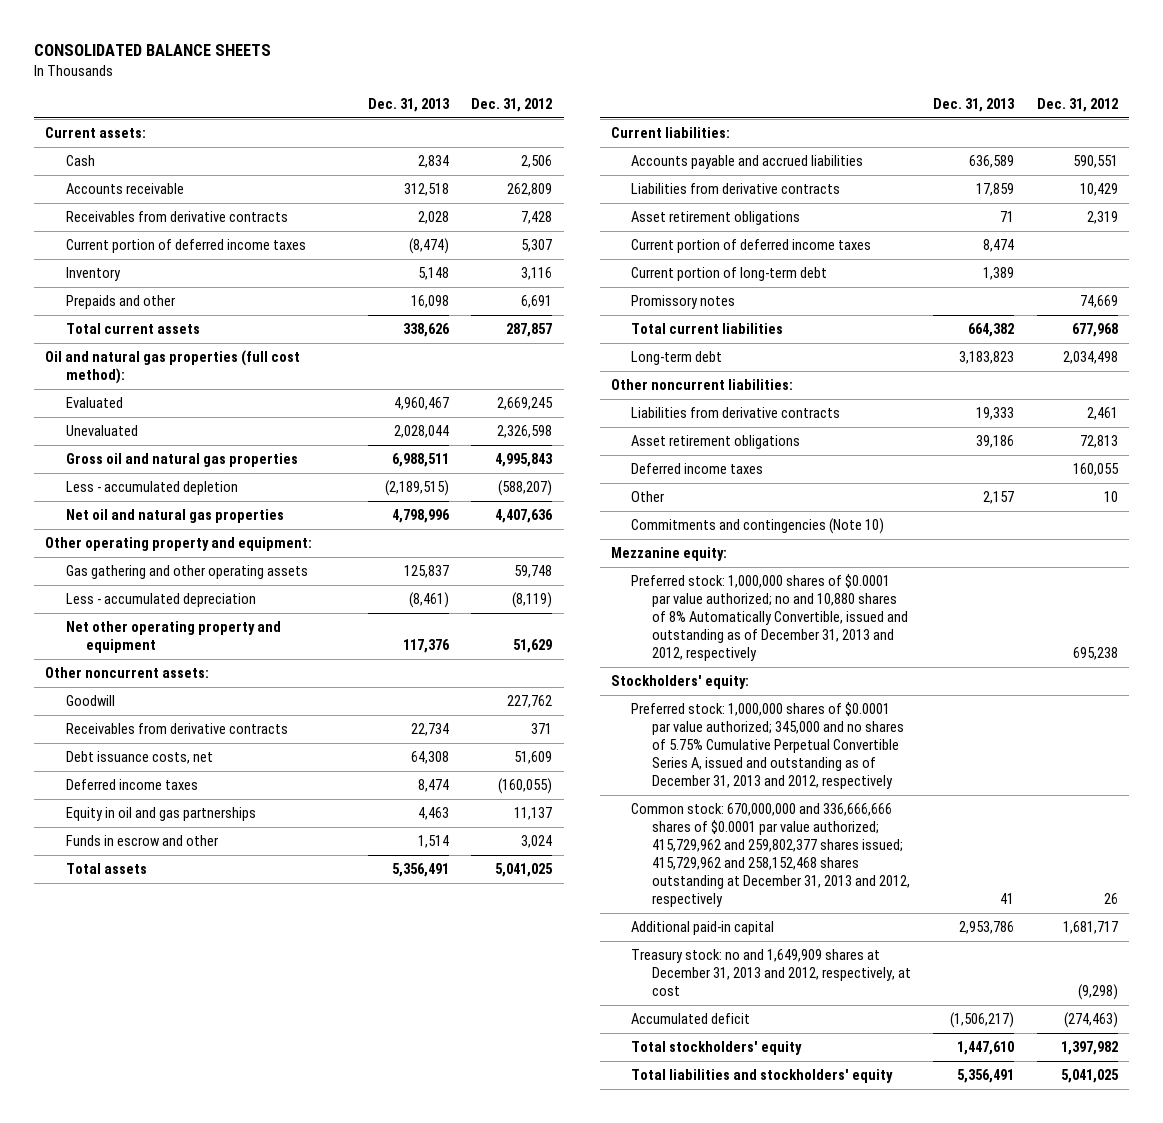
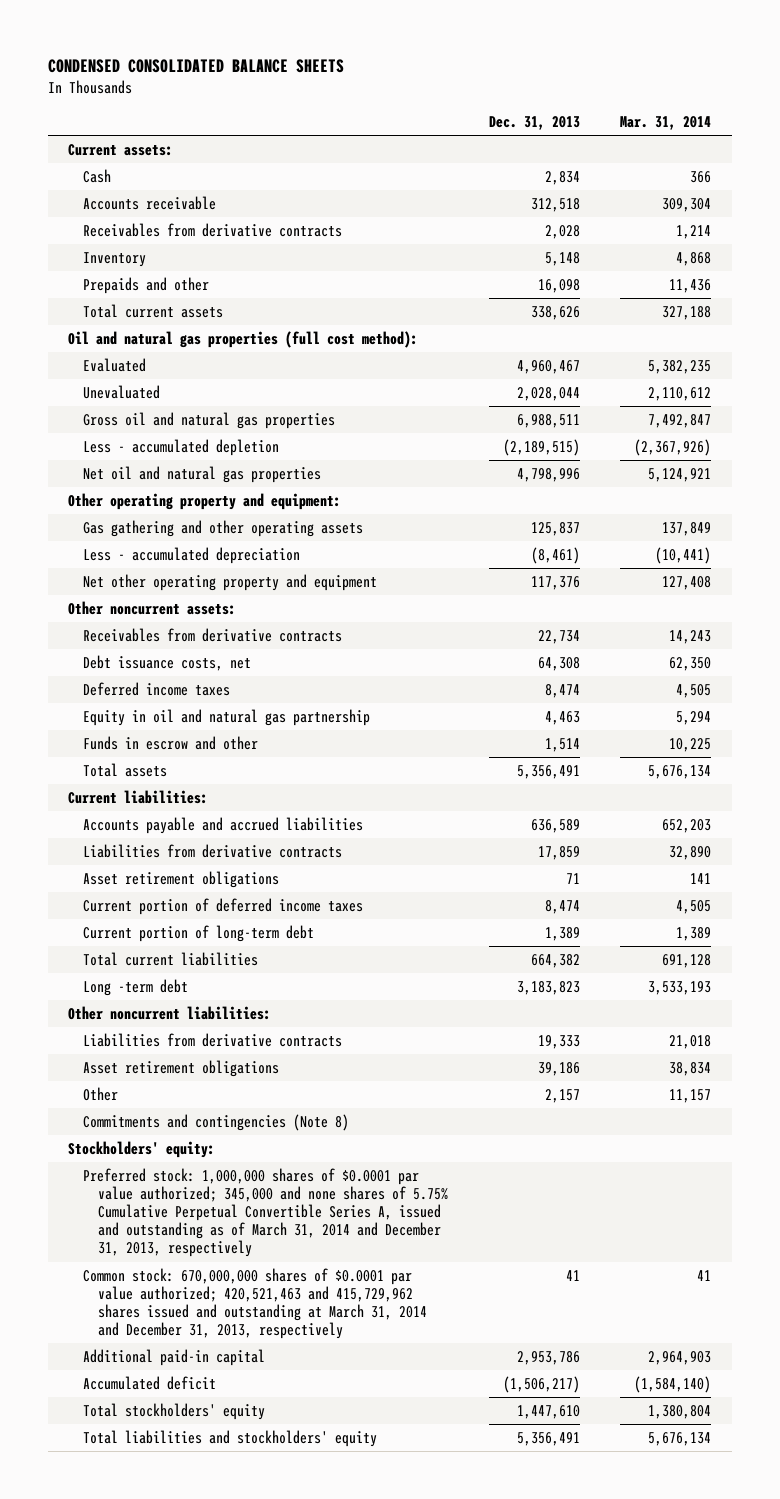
[33,44,271,57] CONSOLIDATED BALANCE SHEETS -> [48,59,345,74] CONDENSED CONSOLIDATED BALANCE SHEETS
[471,98,553,113] Dec. 31, 2012 -> none
none -> [620,116,712,131] Mar. 31, 2014
[65,239,306,254] Current portion of deferred income taxes -> none
[65,695,115,707] Goodwill -> none
[65,807,256,822] Equity in oil and gas partnerships -> [83,708,371,726] Equity in oil and natural gas partnership
[631,295,736,310] Promissory notes -> none
[631,351,723,366] Long-term debt -> [83,978,189,996] Long -term debt
[631,463,764,475] Deferred income taxes -> none
[610,547,727,562] Mezzanine equity: -> none
[631,574,908,661] Preferred stock: 1,000,000 shares of $0.0001 par value authorized; no and 10,880 shares of 8% Automatically Convertible, issued and outstanding as of December 31, 2013 and 2012, respectively -> none
[631,518,885,535] Commitments and contingencies (Note 10) -> [83,1113,350,1131] Commitments and contingencies (Note 8)
[631,702,904,789] Preferred stock: 1,000,000 shares of $0.0001 par value authorized; 345,000 and no shares of 5.75% Cumulative Perpetual Convertible Series A, issued and outstanding as of December 31, 2013 and 2012, respectively -> [83,1167,449,1258] Preferred stock: 1,000,000 shares of $0.0001 par value authorized; 345,000 and none shares of 5.75% Cumulative Perpetual Convertible Series A, issued and outstanding as of March 31, 2014 and December 31, 2013, respectively
[631,803,910,907] Common stock: 670,000,000 and 336,666,666 shares of $0.0001 par value authorized; 415,729,962 and 259,802,377 shares issued; 415,729,962 and 258,152,468 shares outstanding at December 31, 2013 and 2012, respectively -> [83,1267,428,1340] Common stock: 670,000,000 shares of $0.0001 par value authorized; 420,521,463 and 415,729,962 shares issued and outstanding at March 31, 2014 and December 31, 2013, respectively
[631,949,911,997] Treasury stock: no and 1,649,909 shares at December 31, 2013 and 2012, respectively, at cost -> none

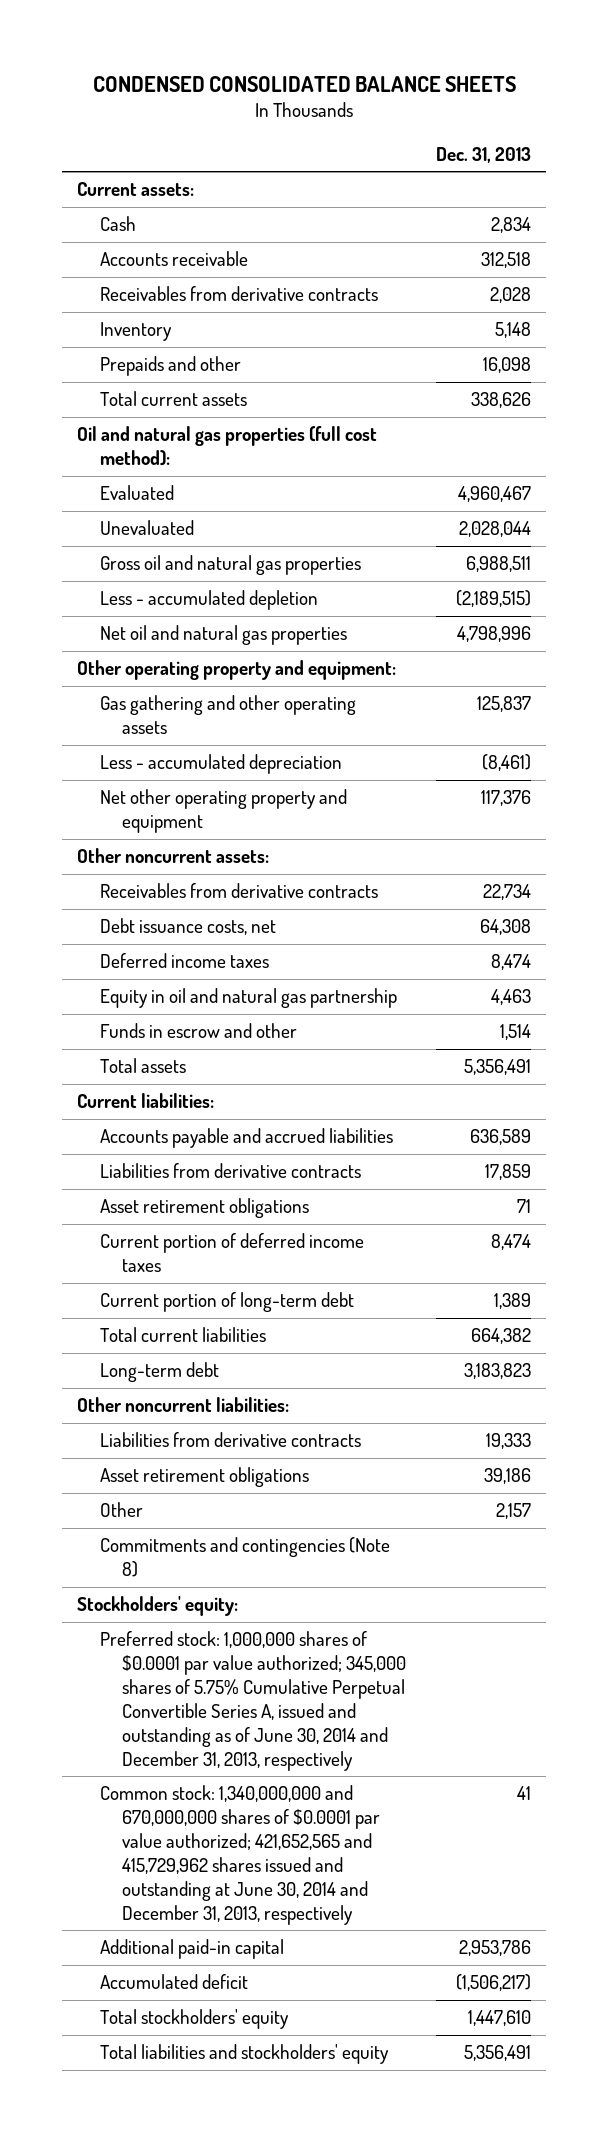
[620,116,712,131] Mar. 31, 2014 -> none
[83,978,189,996] Long -term debt -> [99,1362,219,1383] Long-term debt
[83,1167,449,1258] Preferred stock: 1,000,000 shares of $0.0001 par value authorized; 345,000 and none shares of 5.75% Cumulative Perpetual Convertible Series A, issued and outstanding as of March 31, 2014 and December 31, 2013, respectively -> [99,1631,406,1771] Preferred stock: 1,000,000 shares of $0.0001 par value authorized; 345,000 shares of 5.75% Cumulative Perpetual Convertible Series A, issued and outstanding as of June 30, 2014 and December 31, 2013, respectively
[83,1267,428,1340] Common stock: 670,000,000 shares of $0.0001 par value authorized; 420,521,463 and 415,729,962 shares issued and outstanding at March 31, 2014 and December 31, 2013, respectively -> [99,1785,380,1925] Common stock: 1,340,000,000 and 670,000,000 shares of $0.0001 par value authorized; 421,652,565 and 415,729,962 shares issued and outstanding at June 30, 2014 and December 31, 2013, respectively

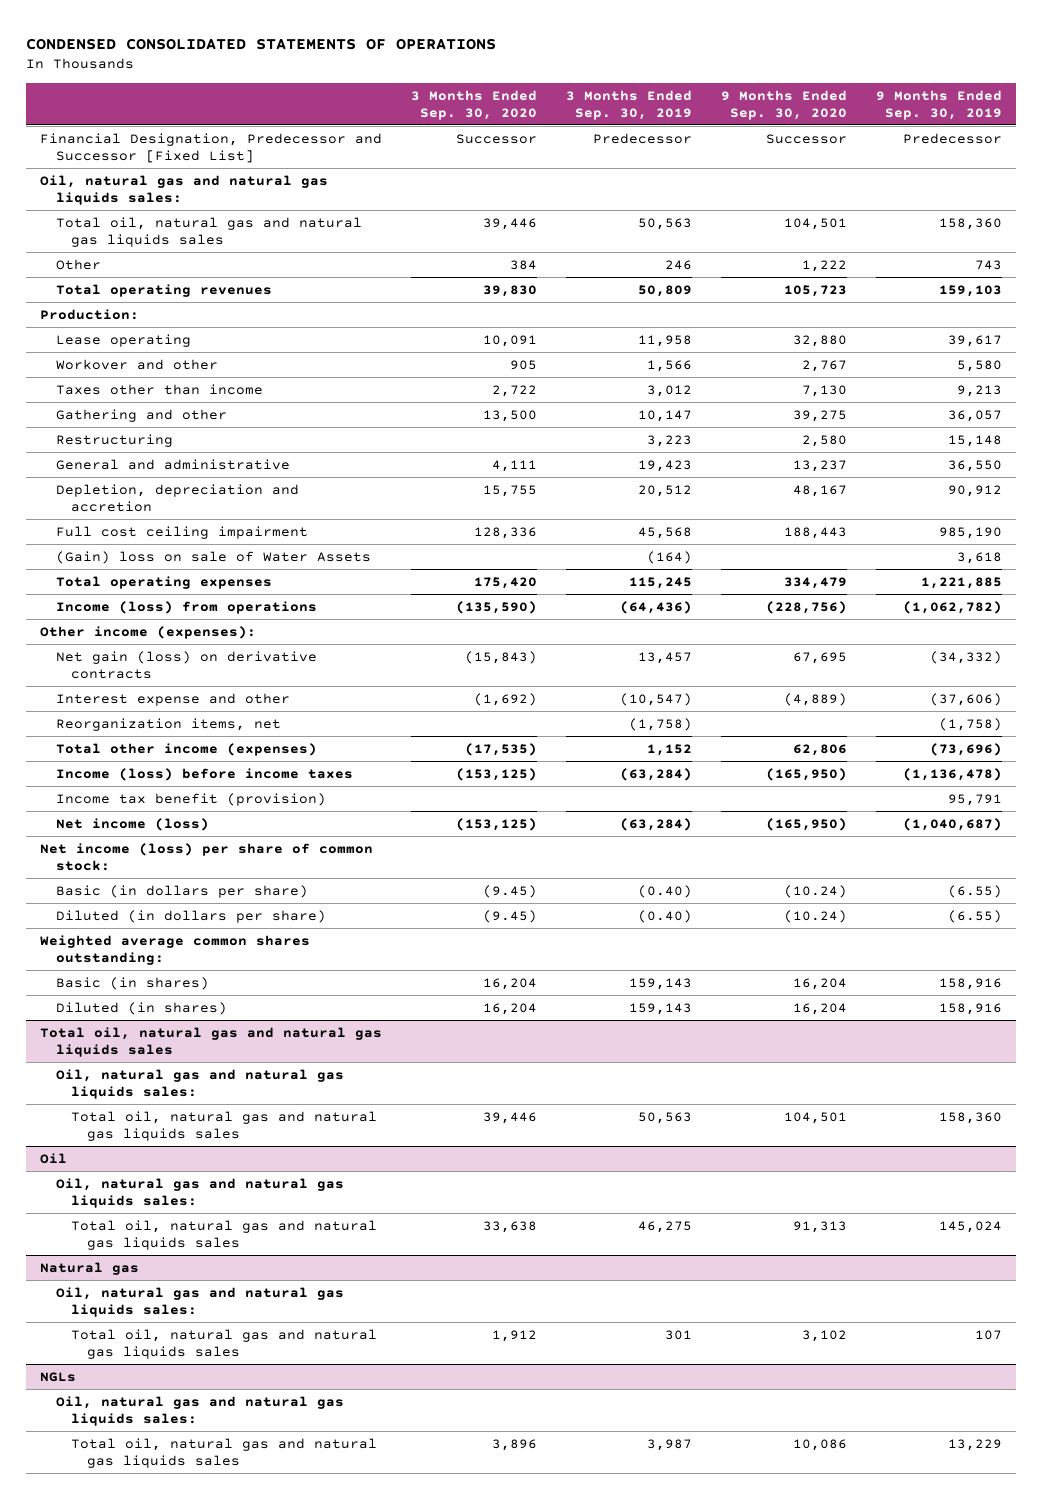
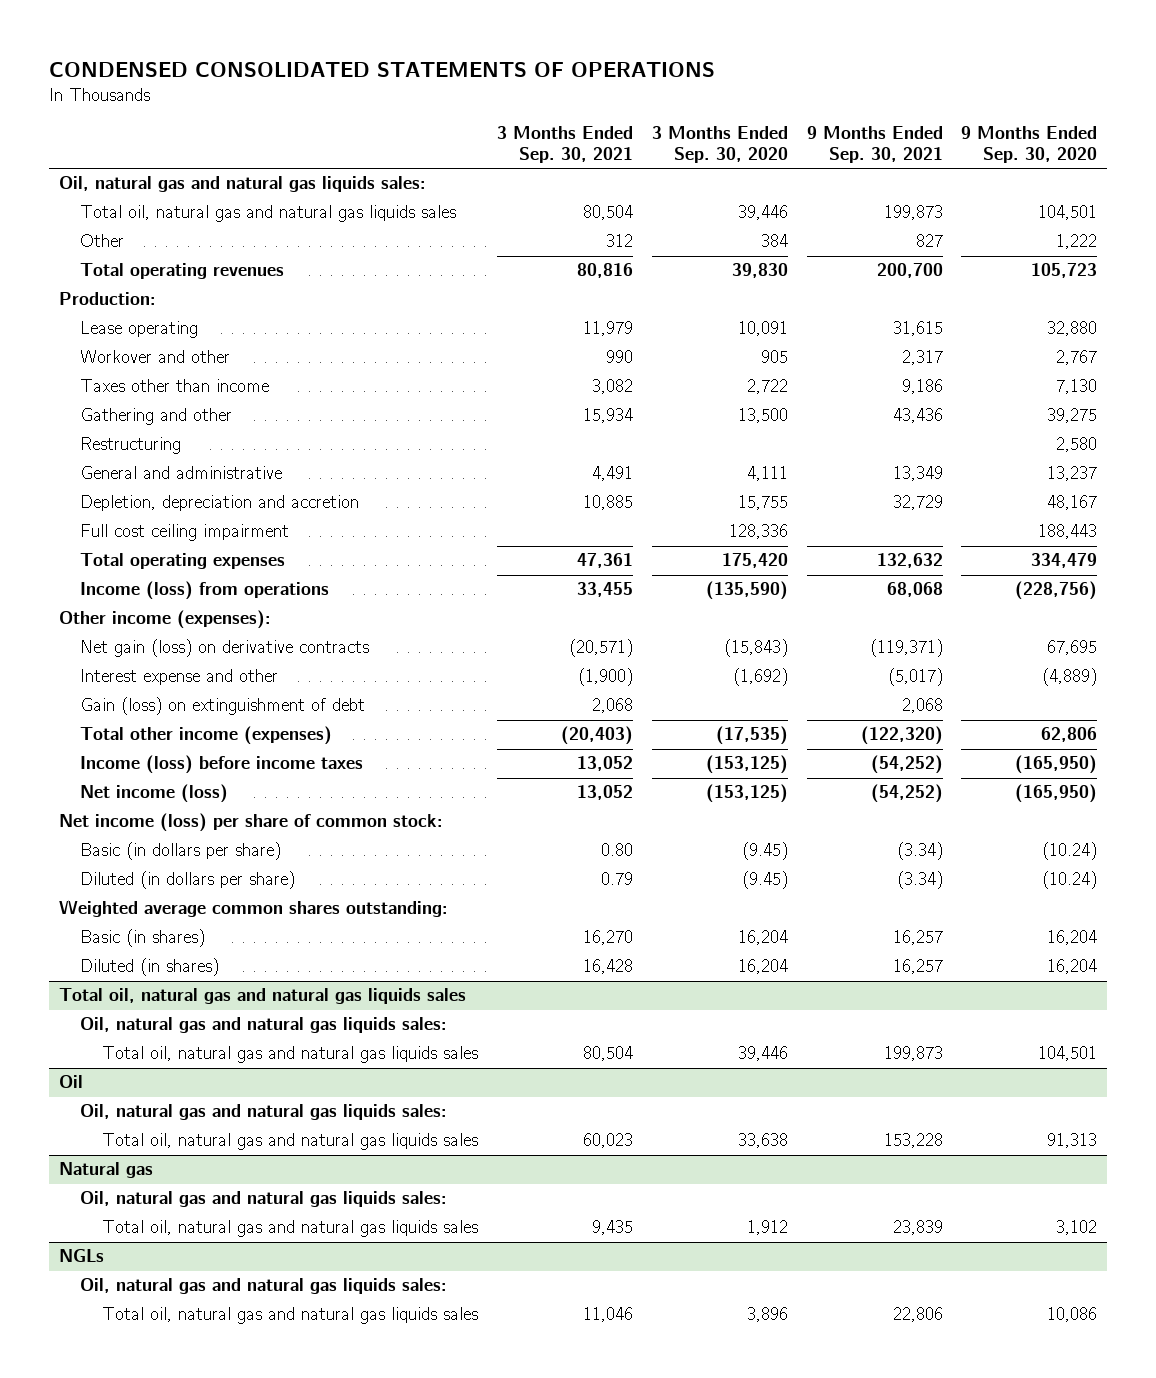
[566,89,693,120] 3 Months Ended Sep. 30, 2019 -> none
[875,89,1002,120] 9 Months Ended Sep. 30, 2019 -> none
none -> [496,125,633,164] 3 Months Ended Sep. 30, 2021
none -> [806,125,943,164] 9 Months Ended Sep. 30, 2021
[40,132,383,163] Financial Designation, Predecessor and Successor [Fixed List] -> none
[55,550,371,564] (Gain) loss on sale of Water Assets -> none
[55,717,281,731] Reorganization items, net -> none
none -> [80,697,366,716] Gain (loss) on extinguishment of debt
[55,792,326,806] Income tax benefit (provision) -> none

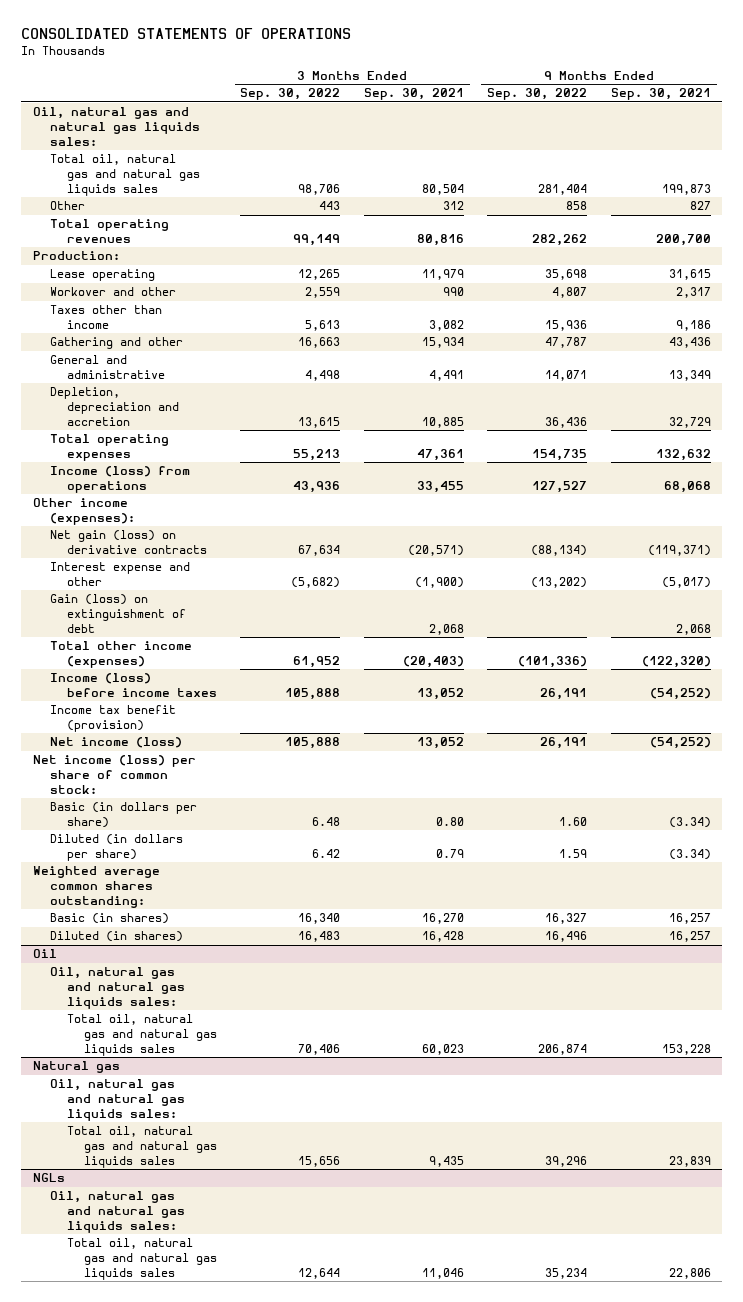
[49,61,716,77] CONDENSED CONSOLIDATED STATEMENTS OF OPERATIONS -> [20,28,351,40] CONSOLIDATED STATEMENTS OF OPERATIONS
[651,125,788,164] 3 Months Ended Sep. 30, 2020 -> none
[961,125,1098,164] 9 Months Ended Sep. 30, 2020 -> none
none -> [240,88,341,101] Sep. 30, 2022
none -> [487,88,588,101] Sep. 30, 2022
[80,437,182,455] Restructuring -> none
[80,524,290,542] Full cost ceiling impairment -> none
none -> [49,705,176,732] Income tax benefit (provision)
[58,988,466,1005] Total oil, natural gas and natural gas liquids sales -> none
[80,1017,448,1034] Oil, natural gas and natural gas liquids sales: -> none
[102,1046,479,1064] Total oil, natural gas and natural gas liquids sales -> none

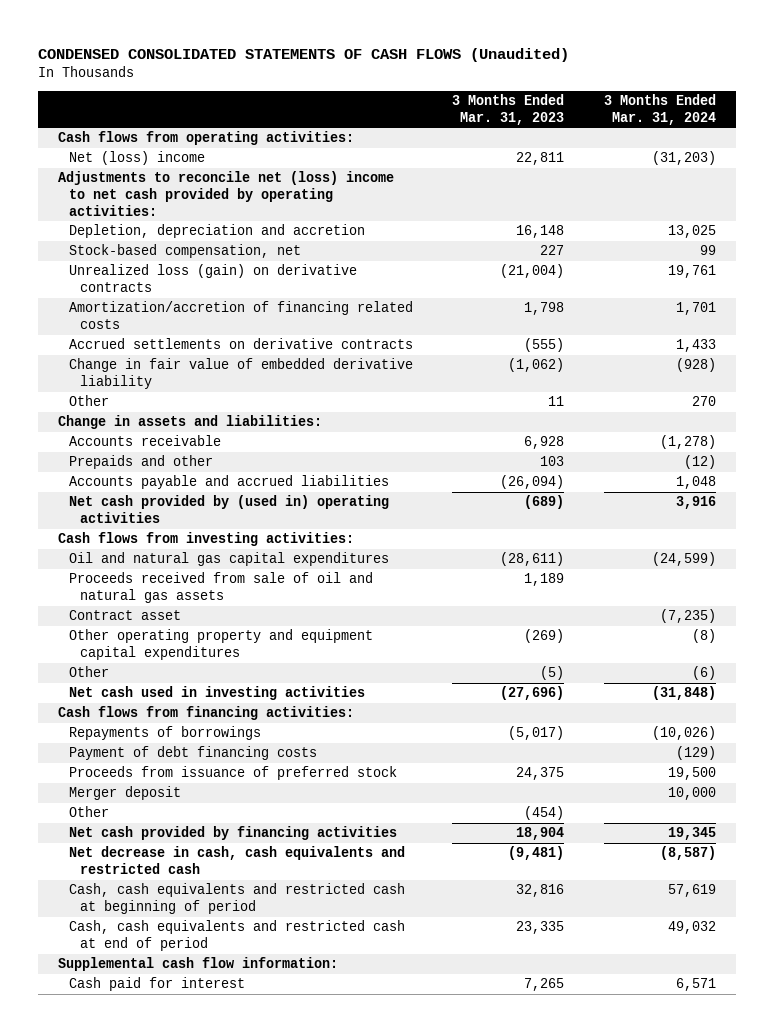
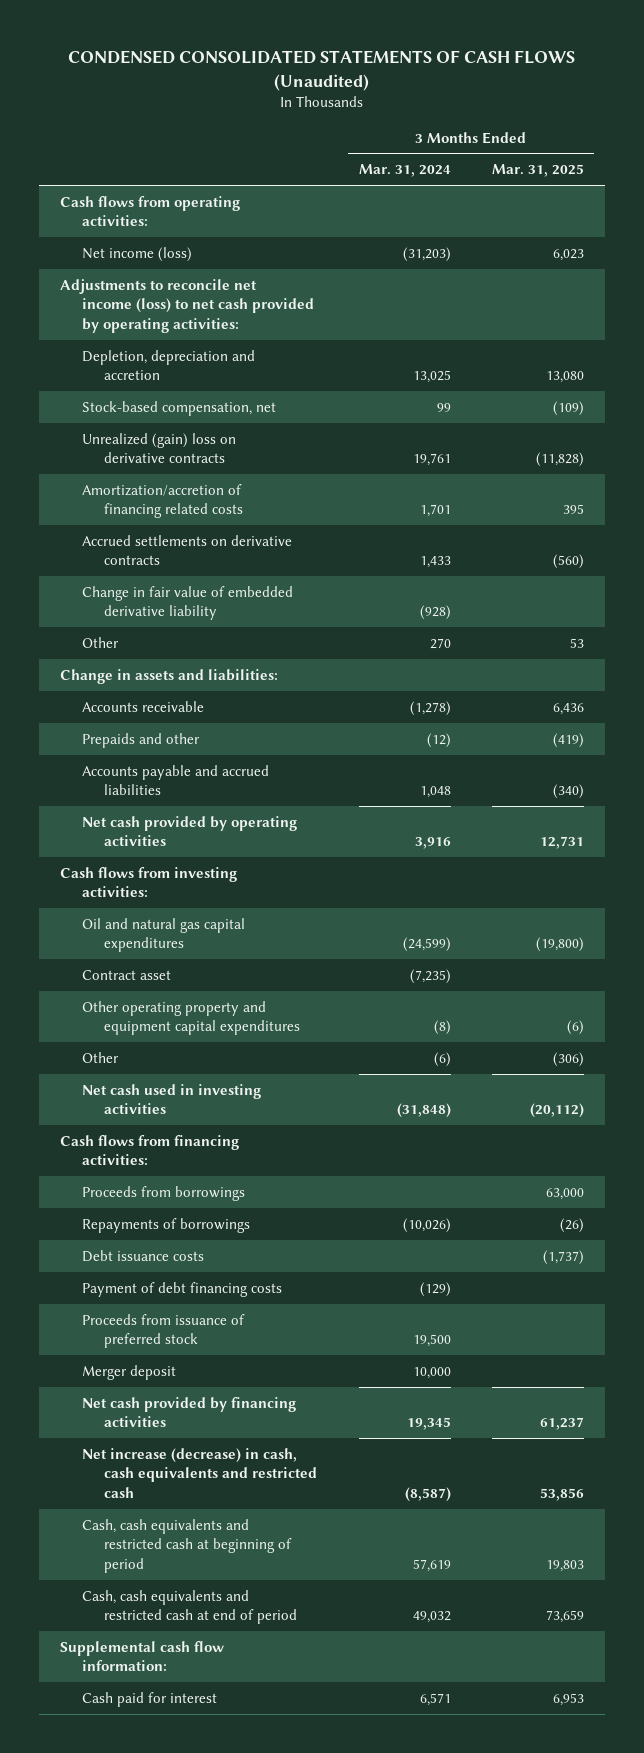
[452,94,565,125] 3 Months Ended Mar. 31, 2023 -> none
none -> [492,164,585,178] Mar. 31, 2025
[68,151,205,166] Net (loss) income -> [82,246,193,262] Net income (loss)
[57,171,394,216] Adjustments to reconcile net (loss) income to net cash provided by operating activities: -> [59,278,315,333] Adjustments to reconcile net income (loss) to net cash provided by operating activities:
[68,264,357,293] Unrealized loss (gain) on derivative contracts -> [82,432,237,464] Unrealized (gain) loss on derivative contracts
[68,495,389,524] Net cash provided by (used in) operating activities -> [82,815,298,847] Net cash provided by operating activities
[68,572,373,604] Proceeds received from sale of oil and natural gas assets -> none
none -> [82,1185,246,1201] Proceeds from borrowings
none -> [82,1249,205,1262] Debt issuance costs
[68,806,109,818] Other -> none
[68,846,405,875] Net decrease in cash, cash equivalents and restricted cash -> [82,1447,318,1498] Net increase (decrease) in cash, cash equivalents and restricted cash

